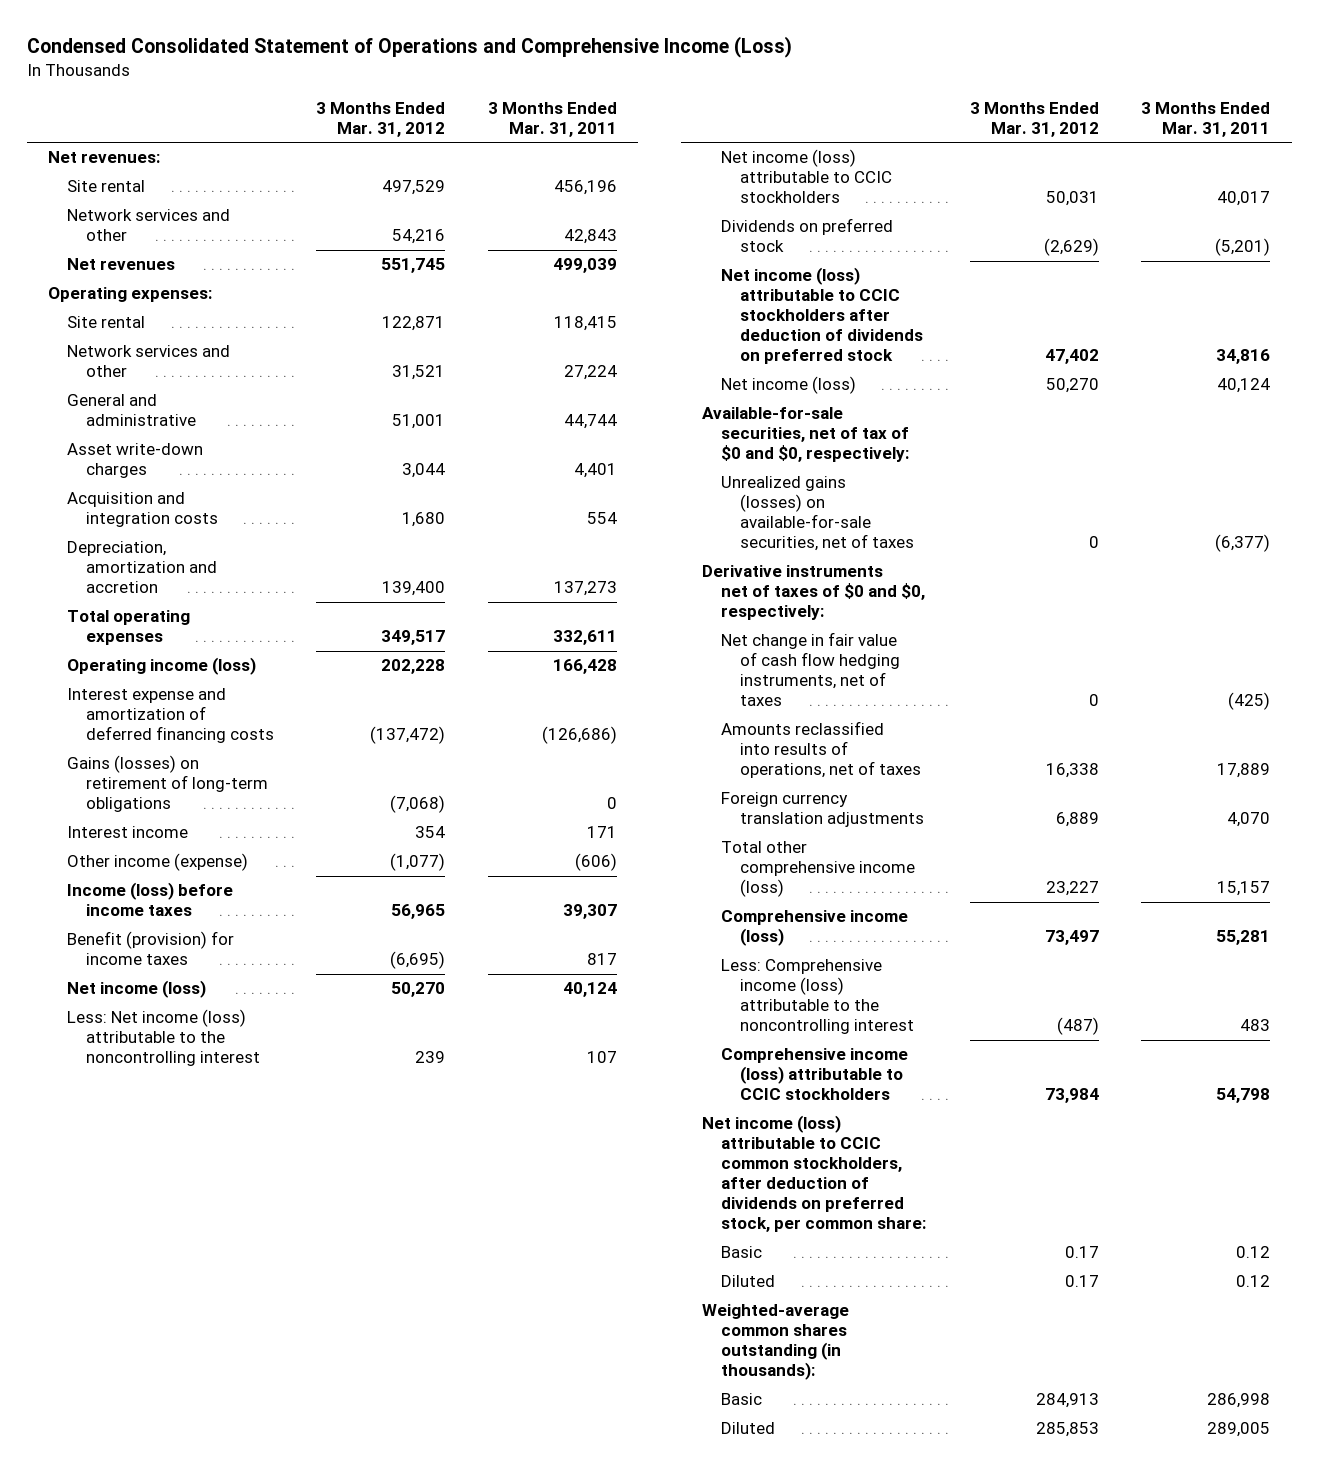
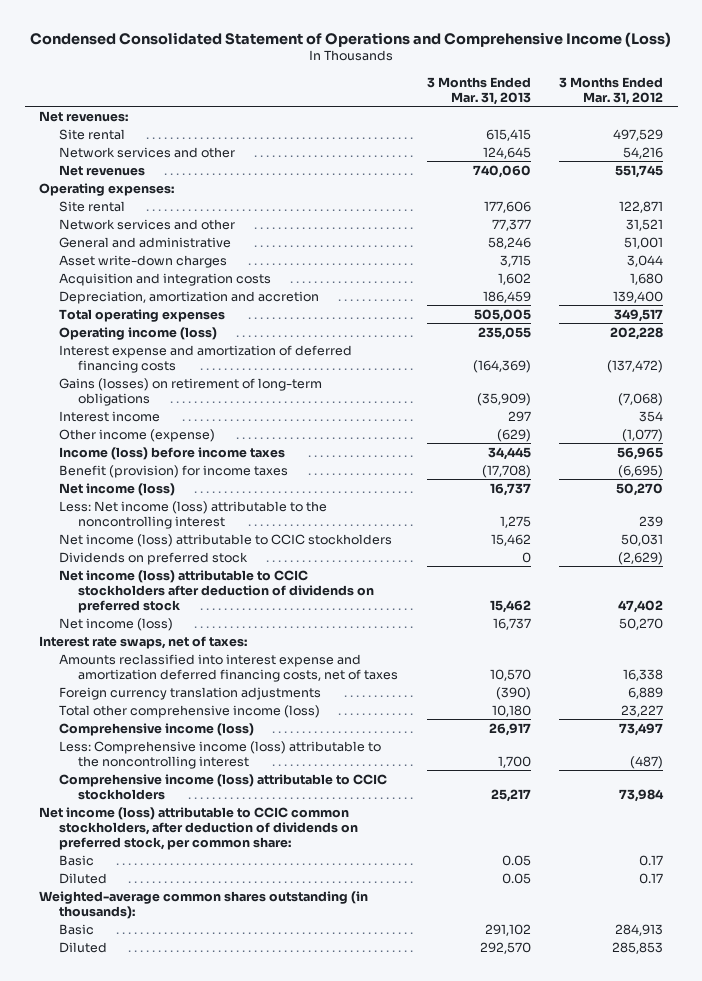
[487,101,617,138] 3 Months Ended Mar. 31, 2011 -> none
none -> [426,76,531,105] 3 Months Ended Mar. 31, 2013
[701,407,909,463] Available-for-sale securities, net of tax of $0 and $0, respectively: -> none
[720,476,914,552] Unrealized gains (losses) on available-for-sale securities, net of taxes -> none
[720,632,900,707] Net change in fair value of cash flow hedging instruments, net of taxes -> none
[701,565,925,621] Derivative instruments net of taxes of $0 and $0, respectively: -> [38,635,247,649] Interest rate swaps, net of taxes:
[720,721,921,779] Amounts reclassified into results of operations, net of taxes -> [58,653,399,682] Amounts reclassified into interest expense and amortization deferred financing costs, net of taxes

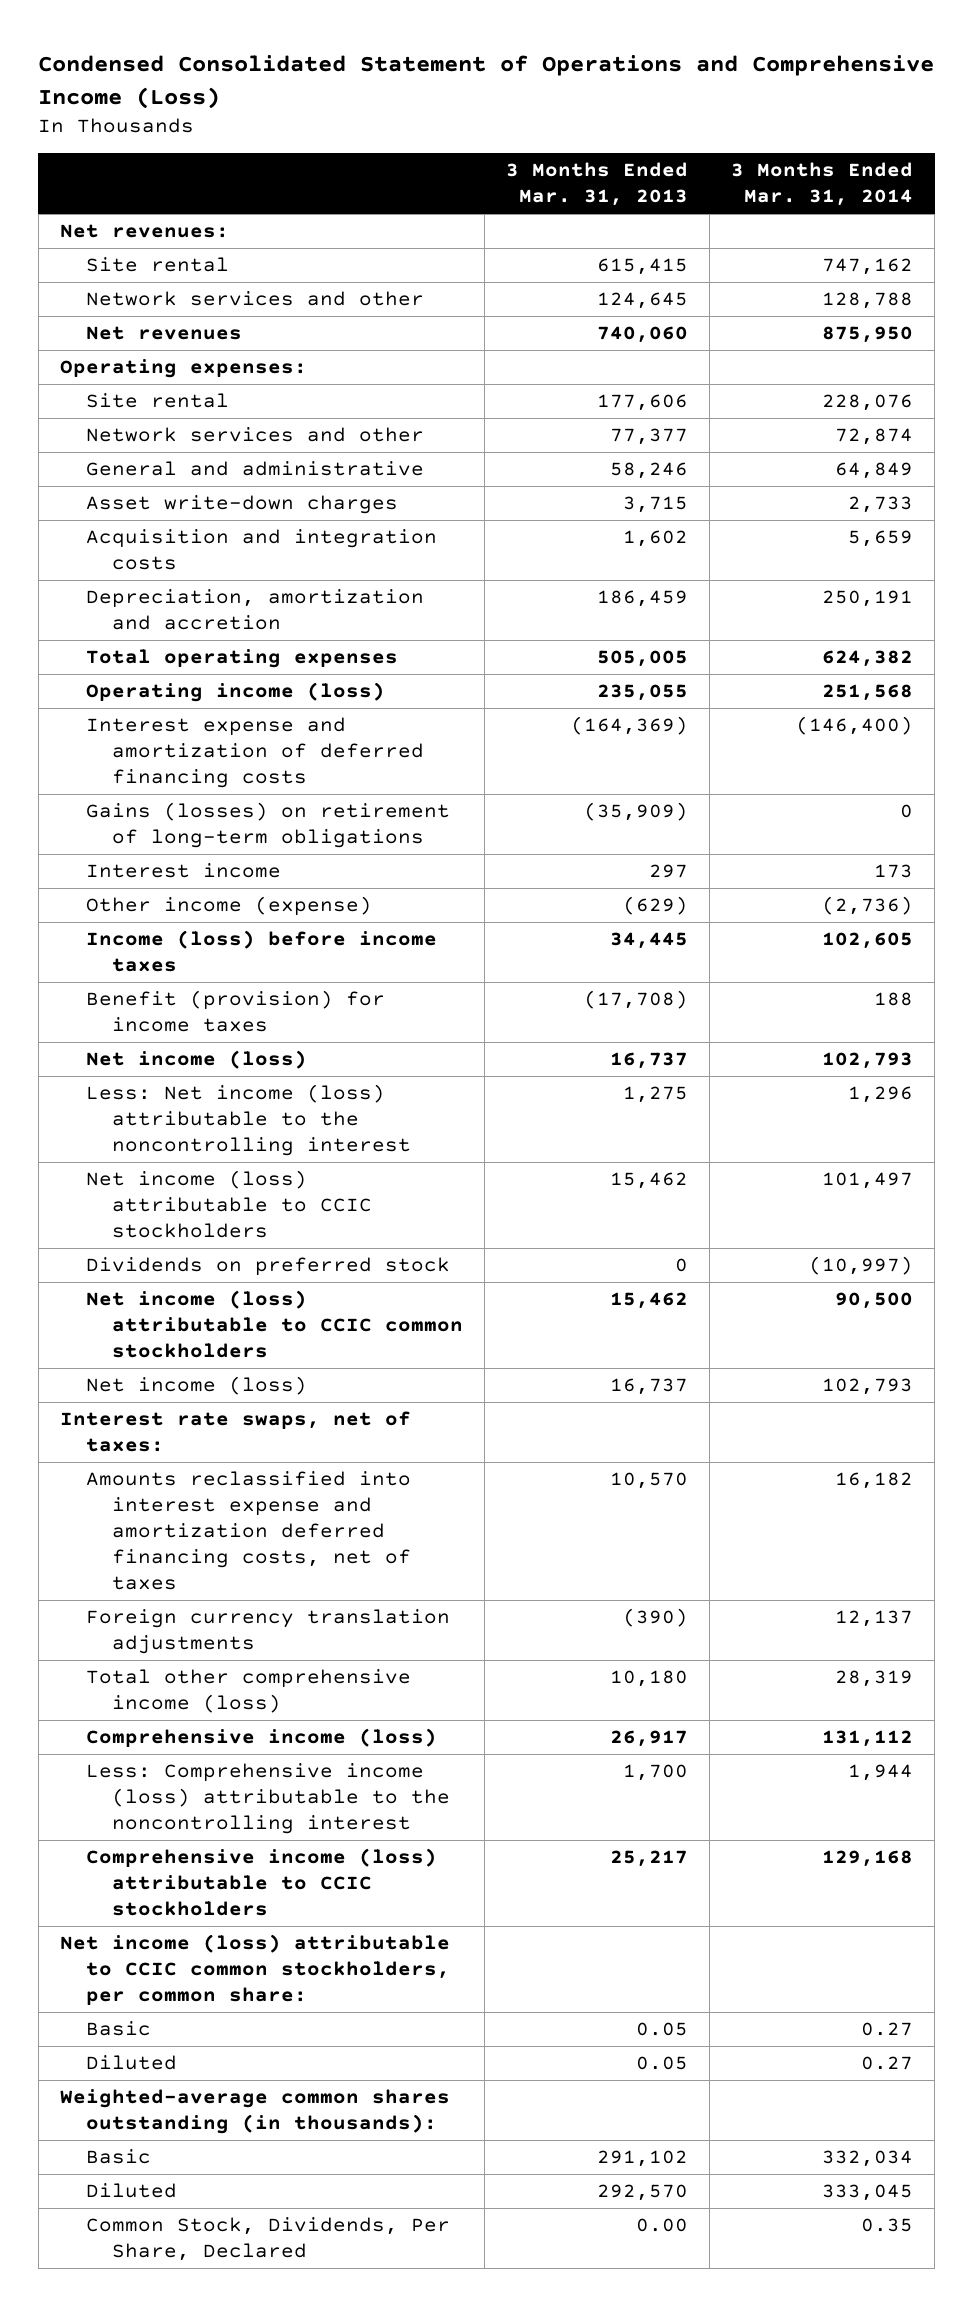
[559,76,664,105] 3 Months Ended Mar. 31, 2012 -> none
none -> [731,162,914,207] 3 Months Ended Mar. 31, 2014
[58,569,375,613] Net income (loss) attributable to CCIC stockholders after deduction of dividends on preferred stock -> [85,1290,463,1359] Net income (loss) attributable to CCIC common stockholders
[38,806,358,850] Net income (loss) attributable to CCIC common stockholders, after deduction of dividends on preferred stock, per common share: -> [59,1934,450,2006] Net income (loss) attributable to CCIC common stockholders, per common share:
none -> [85,2217,450,2262] Common Stock, Dividends, Per Share, Declared

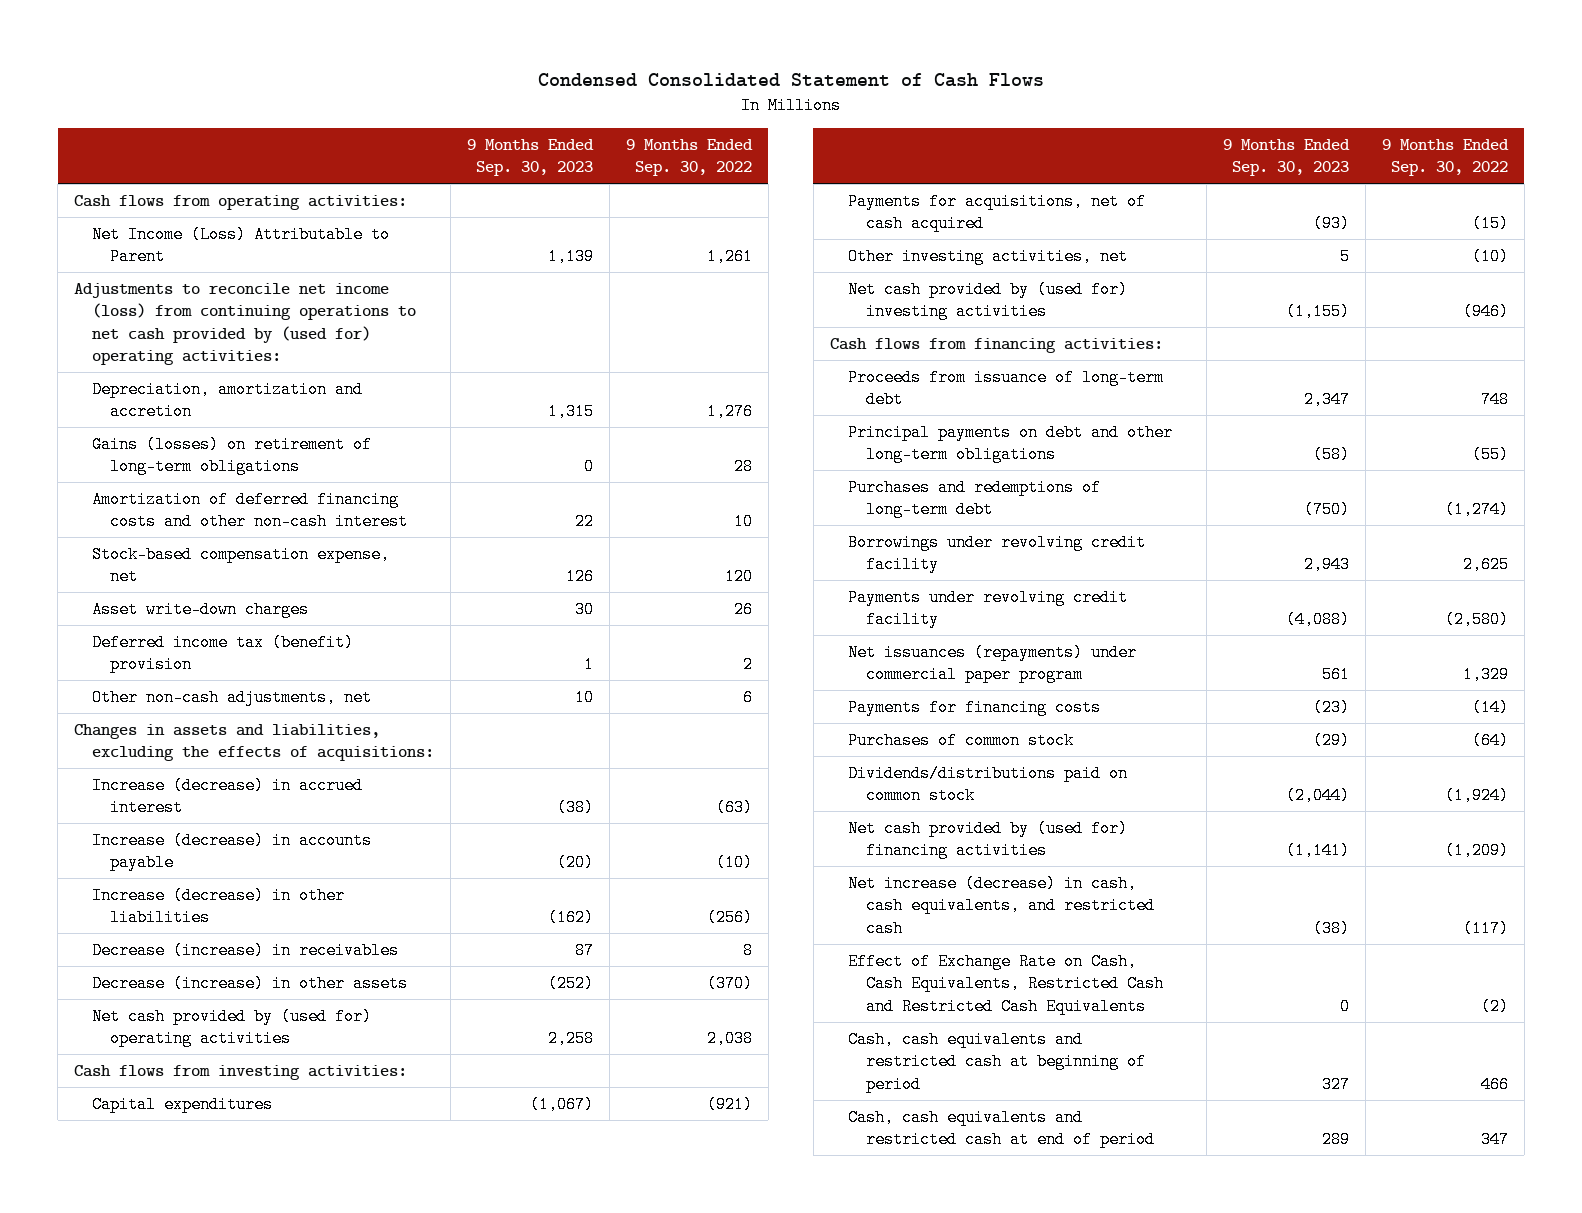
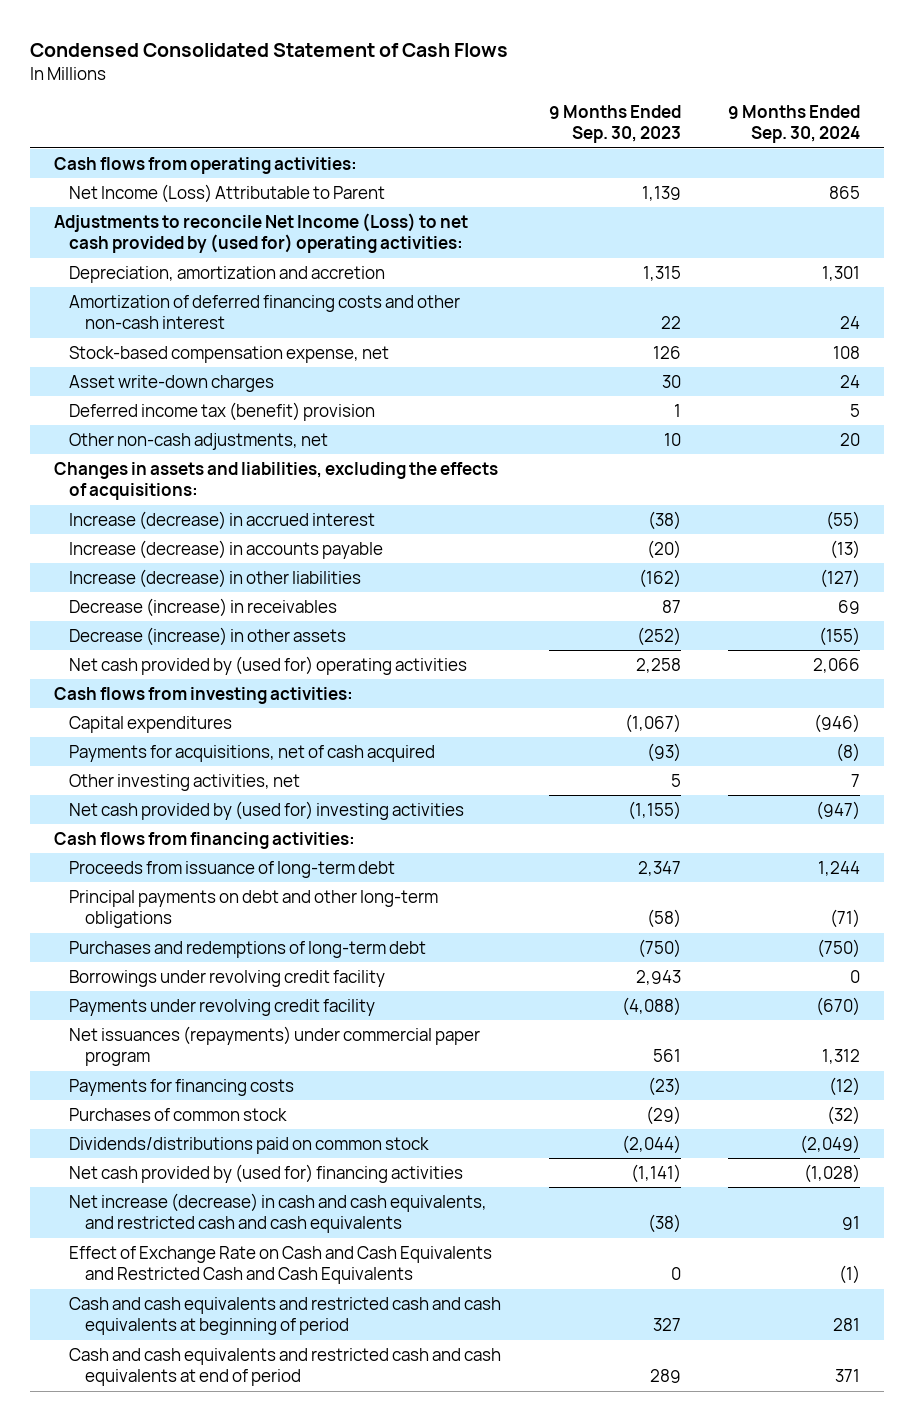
[626,138,754,177] 9 Months Ended Sep. 30, 2022 -> none
none -> [728,104,861,144] 9 Months Ended Sep. 30, 2024
[74,282,417,366] Adjustments to reconcile net income (loss) from continuing operations to net cash provided by (used for) operating activities: -> [54,212,469,254] Adjustments to reconcile Net Income (Loss) to net cash provided by (used for) operating activities:
[92,435,373,476] Gains (losses) on retirement of long-term obligations -> none
[847,874,1155,937] Net increase (decrease) in cash, cash equivalents, and restricted cash -> [69,1192,488,1234] Net increase (decrease) in cash and cash equivalents, and restricted cash and cash equivalents
[847,952,1164,1015] Effect of Exchange Rate on Cash, Cash Equivalents, Restricted Cash and Restricted Cash Equivalents -> [69,1245,493,1285] Effect of Exchange Rate on Cash and Cash Equivalents and Restricted Cash and Cash Equivalents
[847,1030,1146,1093] Cash, cash equivalents and restricted cash at beginning of period -> [69,1296,502,1336] Cash and cash equivalents and restricted cash and cash equivalents at beginning of period
[847,1108,1155,1149] Cash, cash equivalents and restricted cash at end of period -> [69,1347,502,1387] Cash and cash equivalents and restricted cash and cash equivalents at end of period

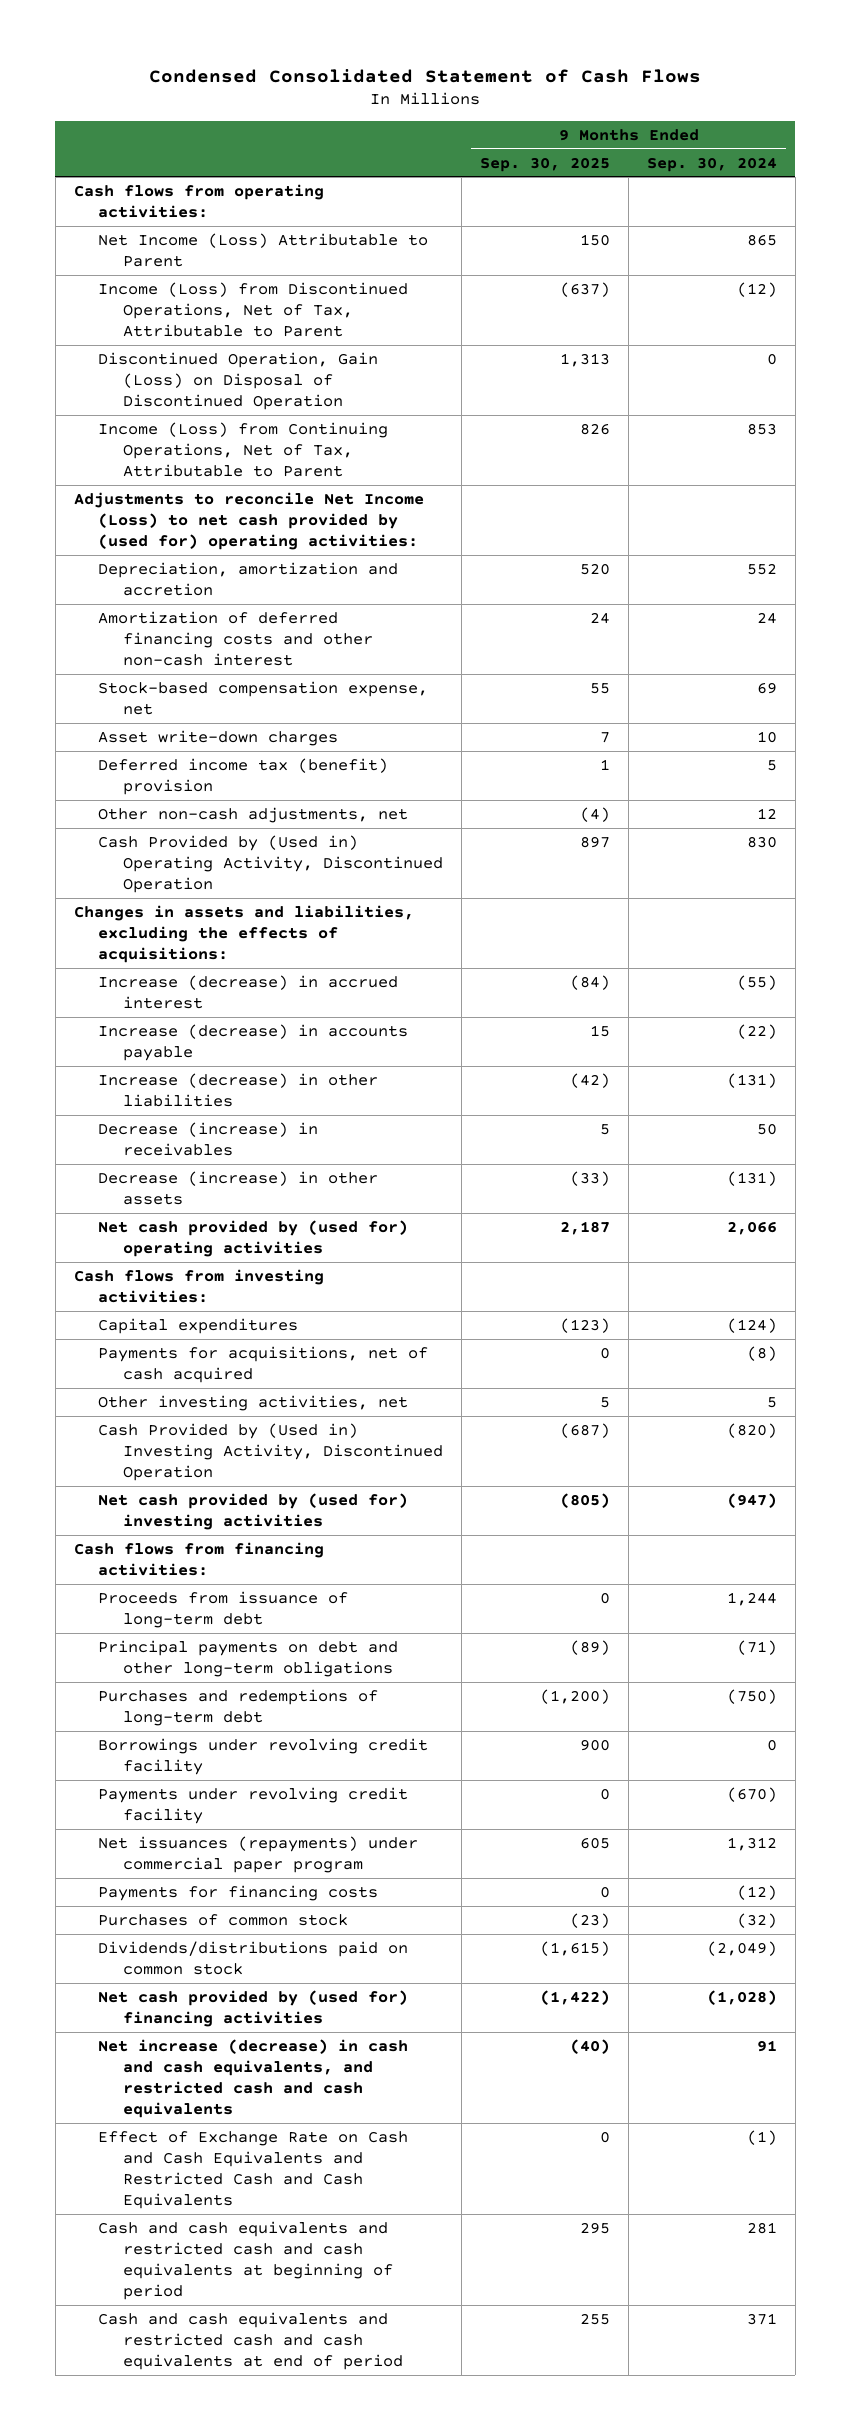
[548,104,681,144] 9 Months Ended Sep. 30, 2023 -> none
none -> [480,156,611,172] Sep. 30, 2025
none -> [98,281,409,338] Income (Loss) from Discontinued Operations, Net of Tax, Attributable to Parent
none -> [98,351,379,411] Discontinued Operation, Gain (Loss) on Disposal of Discontinued Operation
none -> [98,421,389,478] Income (Loss) from Continuing Operations, Net of Tax, Attributable to Parent
[822,265,861,281] 1,301 -> [746,562,777,575] 552
[833,345,861,359] 108 -> [756,681,777,694] 69
[840,374,861,388] 24 -> [756,730,777,743] 10
[840,432,861,446] 20 -> [756,807,777,819] 12
none -> [98,834,444,894] Cash Provided by (Used in) Operating Activity, Discontinued Operation
[830,539,861,559] (13) -> [736,1023,777,1039] (22)
[820,568,861,588] (127) -> [726,1072,777,1088] (131)
[838,599,861,614] 69 -> [756,1122,777,1135] 50
[819,626,861,646] (155) -> [726,1170,777,1186] (131)
[814,713,861,733] (946) -> [726,1317,777,1333] (124)
[851,773,861,787] 7 -> [766,1396,777,1408] 5
none -> [98,1422,444,1482] Cash Provided by (Used in) Investing Activity, Discontinued Operation

